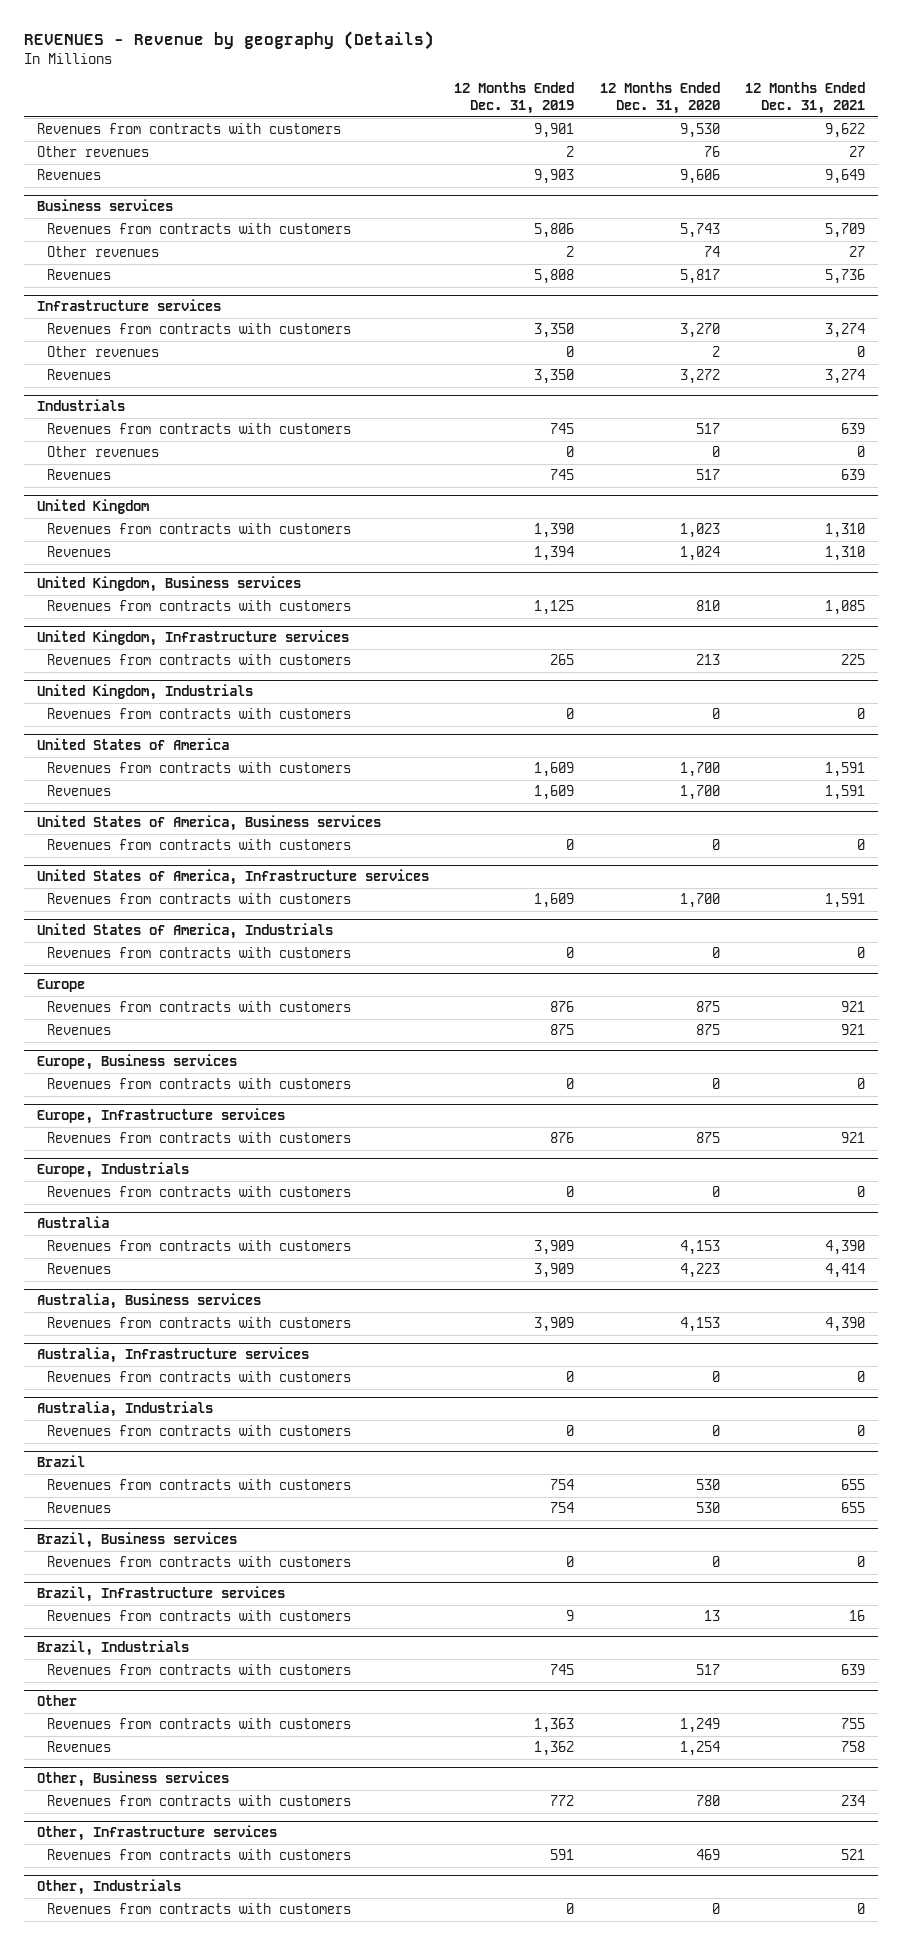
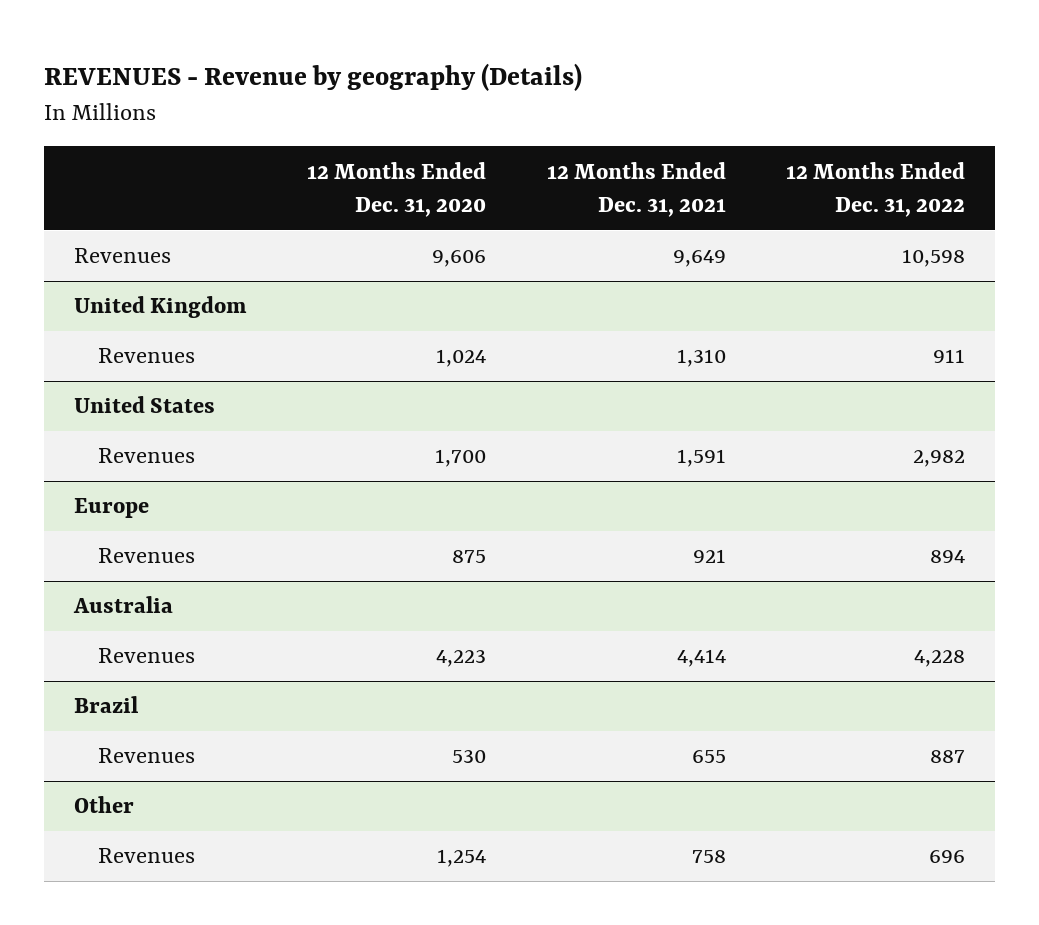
[454,82,575,114] 12 Months Ended Dec. 31, 2019 -> none
none -> [785,161,965,217] 12 Months Ended Dec. 31, 2022
[36,123,341,135] Revenues from contracts with customers -> none
[36,146,149,158] Other revenues -> none
[36,199,173,212] Business services -> none
[46,223,351,235] Revenues from contracts with customers -> none
[46,246,159,258] Other revenues -> none
[46,269,111,281] Revenues -> none
[36,299,221,312] Infrastructure services -> none
[46,323,351,335] Revenues from contracts with customers -> none
[46,346,159,358] Other revenues -> none
[46,369,111,381] Revenues -> none
[36,399,125,412] Industrials -> none
[46,423,351,435] Revenues from contracts with customers -> none
[46,446,159,458] Other revenues -> none
[46,469,111,481] Revenues -> none
[46,523,351,535] Revenues from contracts with customers -> none
[36,576,301,593] United Kingdom, Business services -> none
[46,600,351,612] Revenues from contracts with customers -> none
[36,630,349,647] United Kingdom, Infrastructure services -> none
[46,654,351,666] Revenues from contracts with customers -> none
[36,684,253,701] United Kingdom, Industrials -> none
[46,708,351,720] Revenues from contracts with customers -> none
[46,762,351,774] Revenues from contracts with customers -> none
[36,738,229,751] United States of America -> [74,396,216,414] United States
[36,815,381,832] United States of America, Business services -> none
[46,839,351,851] Revenues from contracts with customers -> none
[36,869,429,886] United States of America, Infrastructure services -> none
[46,893,351,905] Revenues from contracts with customers -> none
[36,923,333,940] United States of America, Industrials -> none
[46,947,351,959] Revenues from contracts with customers -> none
[46,1001,351,1013] Revenues from contracts with customers -> none
[36,1054,237,1071] Europe, Business services -> none
[46,1078,351,1090] Revenues from contracts with customers -> none
[36,1108,285,1125] Europe, Infrastructure services -> none
[46,1132,351,1144] Revenues from contracts with customers -> none
[36,1162,189,1179] Europe, Industrials -> none
[46,1186,351,1198] Revenues from contracts with customers -> none
[46,1240,351,1252] Revenues from contracts with customers -> none
[36,1293,261,1310] Australia, Business services -> none
[46,1317,351,1329] Revenues from contracts with customers -> none
[36,1347,309,1364] Australia, Infrastructure services -> none
[46,1371,351,1383] Revenues from contracts with customers -> none
[36,1401,213,1418] Australia, Industrials -> none
[46,1425,351,1437] Revenues from contracts with customers -> none
[46,1479,351,1491] Revenues from contracts with customers -> none
[36,1532,237,1549] Brazil, Business services -> none
[46,1556,351,1568] Revenues from contracts with customers -> none
[36,1586,285,1603] Brazil, Infrastructure services -> none
[46,1610,351,1622] Revenues from contracts with customers -> none
[36,1640,189,1657] Brazil, Industrials -> none
[46,1664,351,1676] Revenues from contracts with customers -> none
[46,1718,351,1730] Revenues from contracts with customers -> none
[36,1771,229,1788] Other, Business services -> none
[46,1795,351,1807] Revenues from contracts with customers -> none
[36,1825,277,1842] Other, Infrastructure services -> none
[46,1849,351,1861] Revenues from contracts with customers -> none
[36,1879,181,1896] Other, Industrials -> none
[46,1903,351,1915] Revenues from contracts with customers -> none

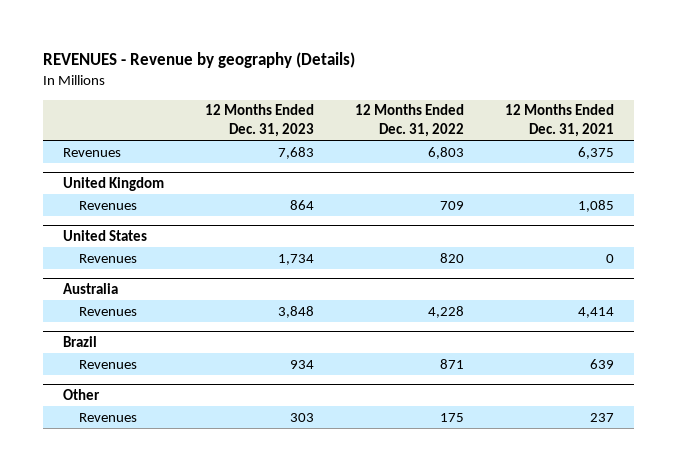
[307,161,487,217] 12 Months Ended Dec. 31, 2020 -> none
none -> [204,104,314,137] 12 Months Ended Dec. 31, 2023
[672,250,726,268] 9,649 -> [577,146,614,159] 6,375
[901,249,965,268] 10,598 -> [427,146,464,159] 6,803
[676,349,726,368] 1,310 -> [577,199,614,212] 1,085
[932,349,965,364] 911 -> [439,200,464,210] 709
[74,498,150,519] Europe -> none
[98,548,196,564] Revenues -> none
[676,449,726,468] 1,591 -> [605,253,614,263] 0
[912,450,965,468] 2,982 -> [439,252,464,263] 820
[691,750,726,764] 655 -> [589,358,614,369] 639
[929,750,965,764] 887 -> [439,358,464,369] 871
[691,850,726,864] 758 -> [589,412,614,422] 237
[928,850,965,864] 696 -> [439,412,464,422] 175

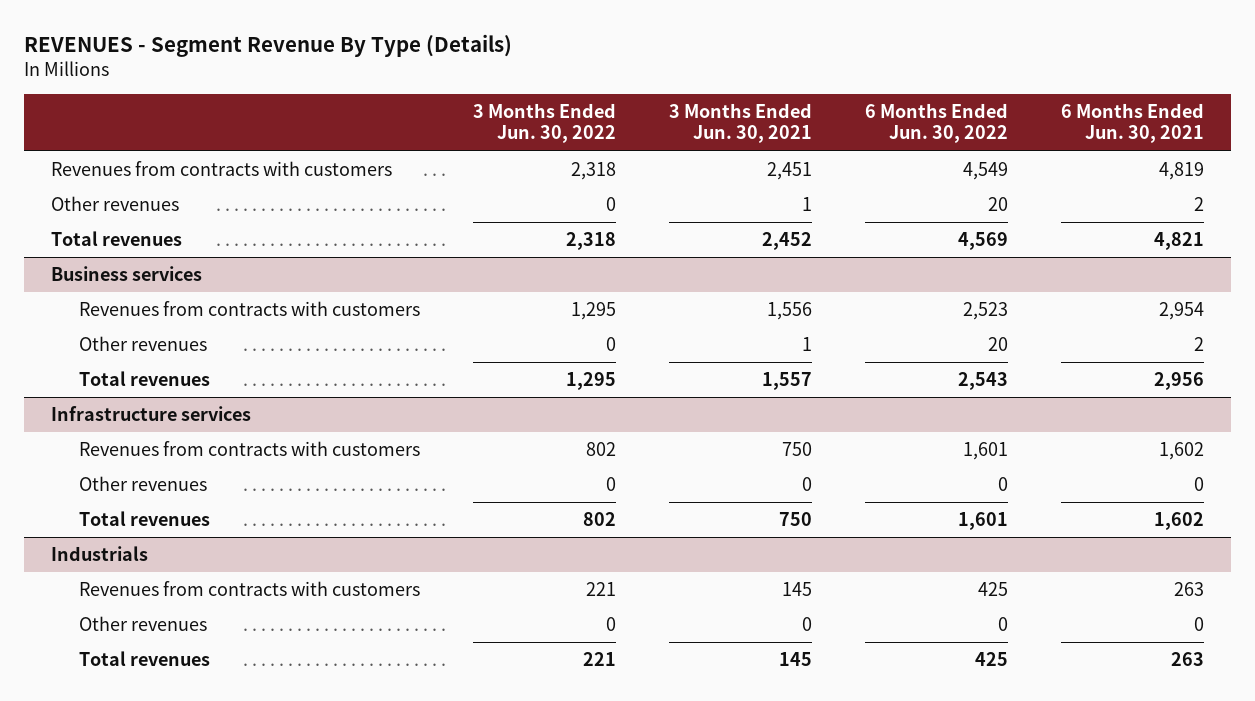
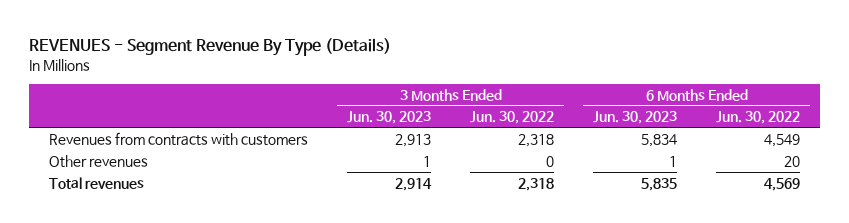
[668,102,812,144] 3 Months Ended Jun. 30, 2021 -> none
[1060,102,1204,144] 6 Months Ended Jun. 30, 2021 -> none
none -> [347,111,432,125] Jun. 30, 2023
none -> [593,111,678,125] Jun. 30, 2023
[50,266,202,282] Business services -> none
[78,301,420,317] Revenues from contracts with customers -> none
[78,336,207,352] Other revenues -> none
[78,371,210,387] Total revenues -> none
[50,406,251,422] Infrastructure services -> none
[78,441,420,457] Revenues from contracts with customers -> none
[78,476,207,492] Other revenues -> none
[78,511,210,527] Total revenues -> none
[50,546,148,562] Industrials -> none
[78,581,420,597] Revenues from contracts with customers -> none
[78,616,207,632] Other revenues -> none
[78,651,210,667] Total revenues -> none

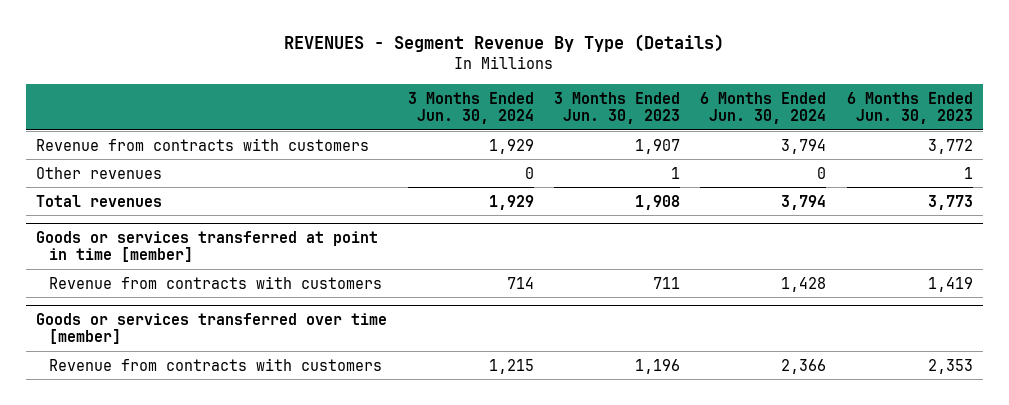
[470,111,555,125] Jun. 30, 2022 -> none
[716,111,801,125] Jun. 30, 2022 -> none
none -> [407,91,534,124] 3 Months Ended Jun. 30, 2024
none -> [700,91,827,124] 6 Months Ended Jun. 30, 2024
[48,131,308,146] Revenues from contracts with customers -> [36,137,370,151] Revenue from contracts with customers
[395,133,432,147] 2,913 -> [634,138,680,154] 1,907
[641,133,678,147] 5,834 -> [927,138,973,154] 3,772
[395,177,433,191] 2,914 -> [634,194,680,210] 1,908
[641,177,678,191] 5,835 -> [927,194,973,210] 3,773
none -> [36,231,379,263] Goods or services transferred at point in time [member]
none -> [49,275,383,289] Revenue from contracts with customers
none -> [36,313,388,345] Goods or services transferred over time [member]
none -> [49,357,383,371] Revenue from contracts with customers

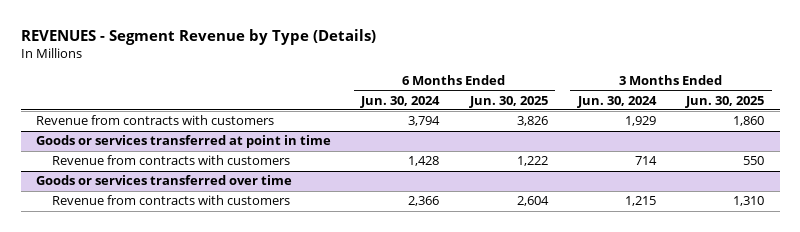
[284,34,725,53] REVENUES - Segment Revenue By Type (Details) -> [20,28,376,45] REVENUES - Segment Revenue by Type (Details)
[553,91,680,124] 3 Months Ended Jun. 30, 2023 -> none
[846,91,973,124] 6 Months Ended Jun. 30, 2023 -> none
none -> [468,95,548,108] Jun. 30, 2025
none -> [685,95,765,108] Jun. 30, 2025
[36,166,163,179] Other revenues -> none
[36,194,163,207] Total revenues -> none
[36,231,379,263] Goods or services transferred at point in time [member] -> [35,135,331,149] Goods or services transferred at point in time
[36,313,388,345] Goods or services transferred over time [member] -> [35,175,292,186] Goods or services transferred over time

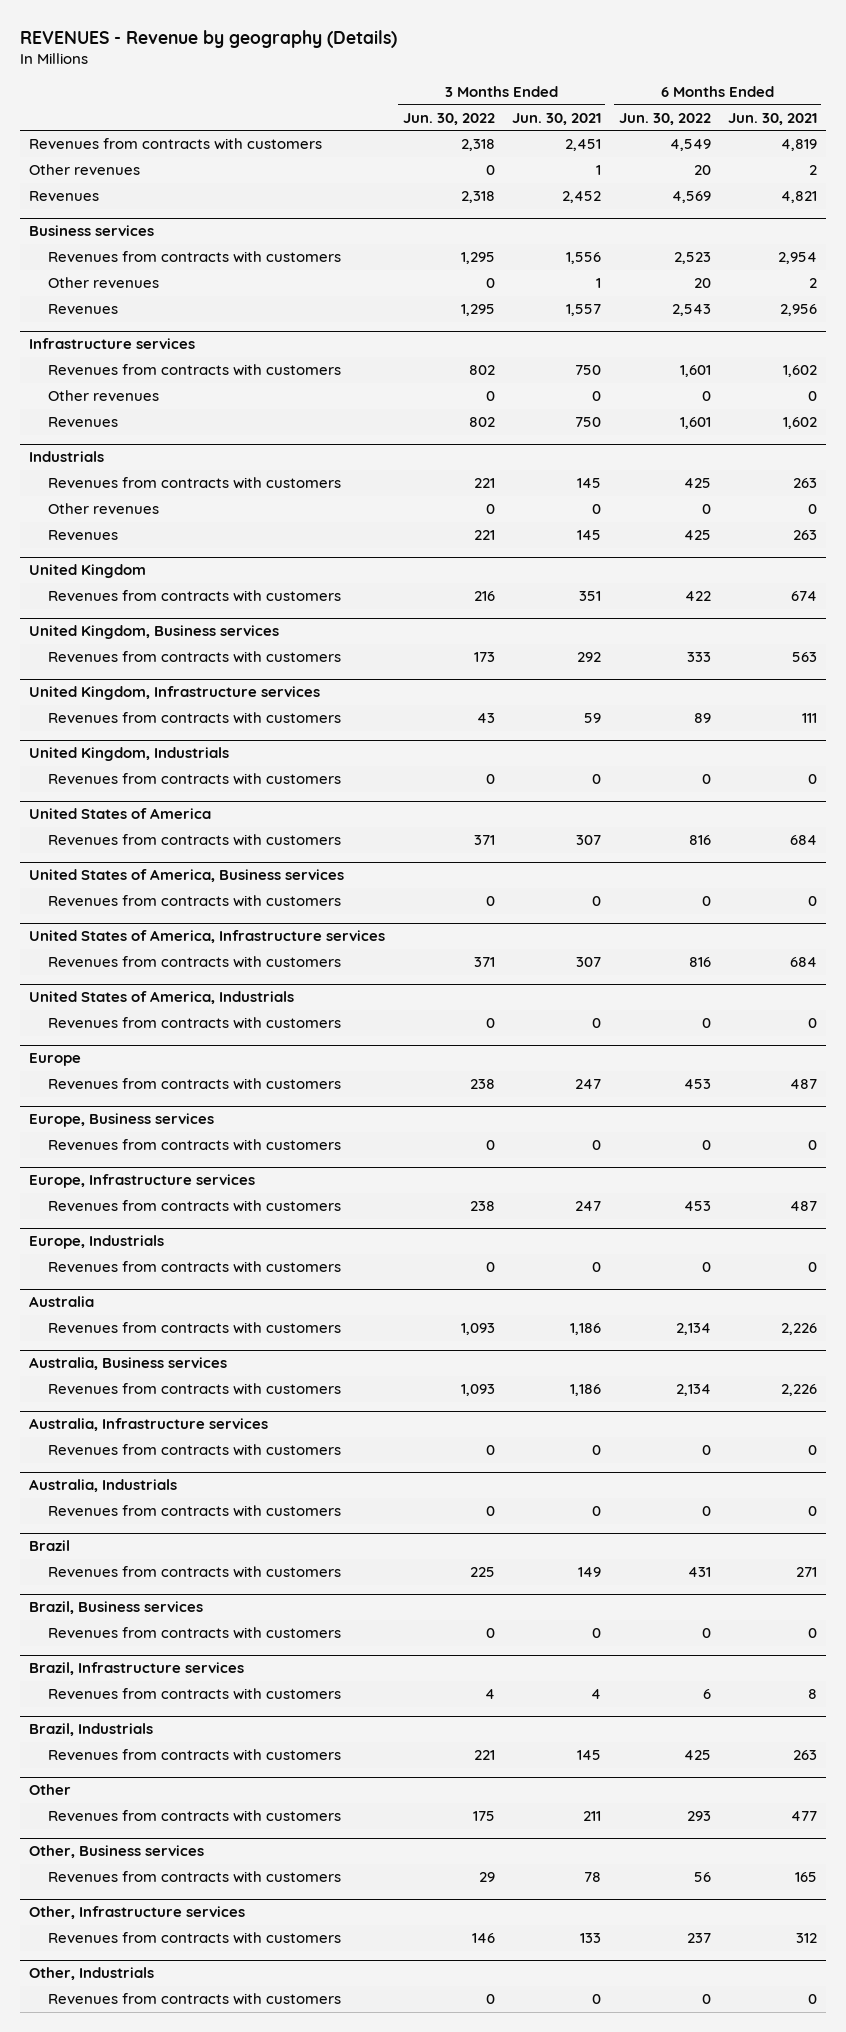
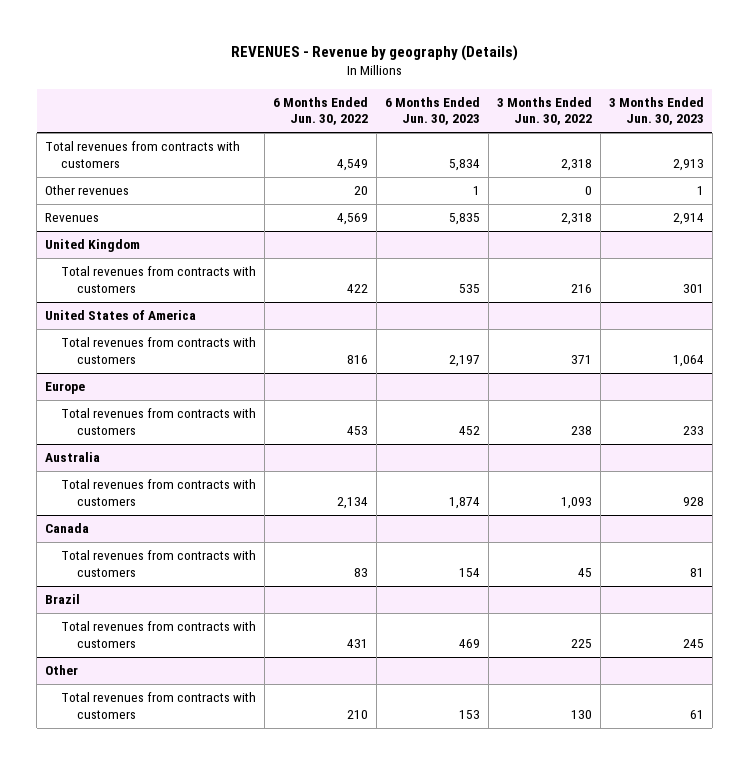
[512,112,602,125] Jun. 30, 2021 -> none
[727,112,817,125] Jun. 30, 2021 -> none
none -> [385,96,481,126] 6 Months Ended Jun. 30, 2023
none -> [608,96,704,126] 3 Months Ended Jun. 30, 2023
[29,138,323,151] Revenues from contracts with customers -> [45,141,241,168] Total revenues from contracts with customers
[29,225,155,237] Business services -> none
[47,251,341,264] Revenues from contracts with customers -> none
[47,277,159,289] Other revenues -> none
[47,304,118,315] Revenues -> none
[29,338,196,350] Infrastructure services -> none
[47,364,341,377] Revenues from contracts with customers -> none
[47,390,159,402] Other revenues -> none
[47,417,118,428] Revenues -> none
[29,451,105,463] Industrials -> none
[47,477,341,490] Revenues from contracts with customers -> none
[47,503,159,515] Other revenues -> none
[47,530,118,541] Revenues -> none
[29,625,280,640] United Kingdom, Business services -> none
[47,651,341,664] Revenues from contracts with customers -> none
[29,686,321,701] United Kingdom, Infrastructure services -> none
[47,712,341,725] Revenues from contracts with customers -> none
[29,747,230,762] United Kingdom, Industrials -> none
[47,773,341,786] Revenues from contracts with customers -> none
[47,590,341,603] Revenues from contracts with customers -> [61,266,257,293] Total revenues from contracts with customers
[29,869,345,883] United States of America, Business services -> none
[47,895,341,908] Revenues from contracts with customers -> none
[29,930,386,944] United States of America, Infrastructure services -> none
[47,956,341,969] Revenues from contracts with customers -> none
[29,991,295,1005] United States of America, Industrials -> none
[47,1017,341,1030] Revenues from contracts with customers -> none
[47,834,341,847] Revenues from contracts with customers -> [61,337,257,364] Total revenues from contracts with customers
[29,1113,215,1128] Europe, Business services -> none
[47,1139,341,1152] Revenues from contracts with customers -> none
[29,1174,256,1189] Europe, Infrastructure services -> none
[47,1200,341,1213] Revenues from contracts with customers -> none
[29,1235,165,1250] Europe, Industrials -> none
[47,1261,341,1274] Revenues from contracts with customers -> none
[47,1078,341,1091] Revenues from contracts with customers -> [61,408,257,435] Total revenues from contracts with customers
[29,1357,228,1371] Australia, Business services -> none
[29,1418,269,1432] Australia, Infrastructure services -> none
[47,1444,341,1457] Revenues from contracts with customers -> none
[29,1479,178,1493] Australia, Industrials -> none
[47,1505,341,1518] Revenues from contracts with customers -> none
[47,1322,341,1335] Revenues from contracts with customers -> [61,479,257,506] Total revenues from contracts with customers
none -> [45,523,90,534] Canada
[47,1383,341,1396] Revenues from contracts with customers -> [61,550,257,577] Total revenues from contracts with customers
[460,1384,495,1397] 1,093 -> [577,567,592,577] 45
[675,1384,711,1397] 2,134 -> [354,567,369,577] 83
[29,1601,204,1615] Brazil, Business services -> none
[47,1627,341,1640] Revenues from contracts with customers -> none
[29,1662,245,1676] Brazil, Infrastructure services -> none
[47,1688,341,1701] Revenues from contracts with customers -> none
[29,1723,154,1737] Brazil, Industrials -> none
[47,1749,341,1762] Revenues from contracts with customers -> none
[47,1566,341,1579] Revenues from contracts with customers -> [61,621,257,648] Total revenues from contracts with customers
[29,1845,205,1859] Other, Business services -> none
[47,1871,341,1884] Revenues from contracts with customers -> none
[29,1906,246,1920] Other, Infrastructure services -> none
[47,1932,341,1945] Revenues from contracts with customers -> none
[29,1967,155,1981] Other, Industrials -> none
[47,1993,341,2006] Revenues from contracts with customers -> none
[47,1810,341,1823] Revenues from contracts with customers -> [61,692,257,719] Total revenues from contracts with customers
[472,1811,495,1822] 175 -> [570,709,592,719] 130
[686,1811,711,1822] 293 -> [347,709,369,719] 210

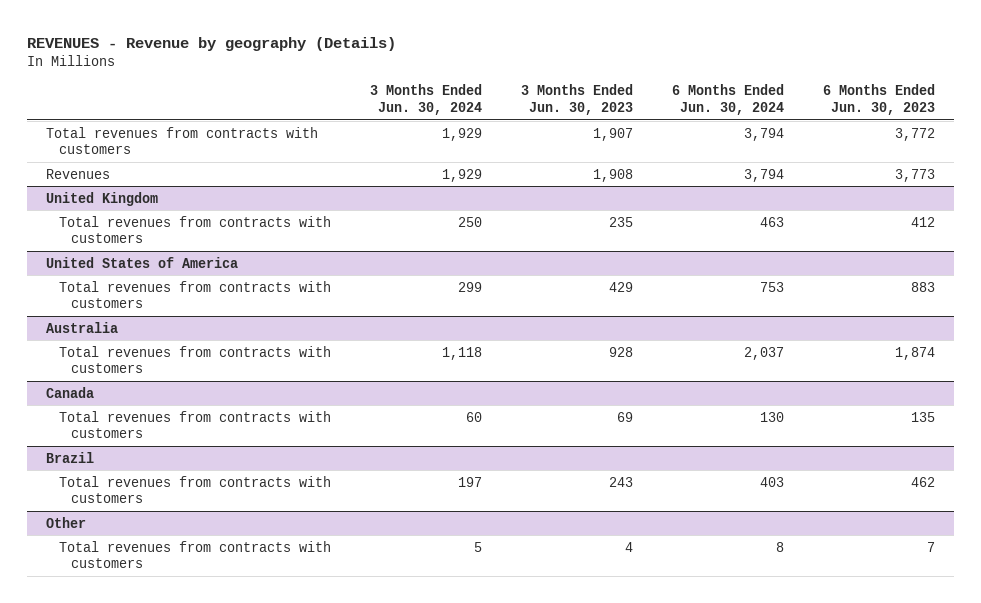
[273,96,369,126] 6 Months Ended Jun. 30, 2022 -> none
[496,96,592,126] 3 Months Ended Jun. 30, 2022 -> none
none -> [369,84,482,115] 3 Months Ended Jun. 30, 2024
none -> [671,84,784,115] 6 Months Ended Jun. 30, 2024
[45,185,130,196] Other revenues -> none
[449,158,481,171] 5,834 -> [894,127,935,141] 3,772
[672,158,704,171] 2,913 -> [592,127,633,141] 1,907
[449,213,481,226] 5,835 -> [894,168,935,182] 3,773
[672,213,704,226] 2,914 -> [592,168,633,182] 1,908
[459,283,481,293] 535 -> [910,216,935,227] 412
[682,283,704,293] 301 -> [608,216,633,227] 235
[45,382,86,395] Europe -> none
[61,408,257,435] Total revenues from contracts with customers -> none
[449,354,481,367] 2,197 -> [910,281,935,292] 883
[672,354,704,367] 1,064 -> [608,281,633,292] 429
[459,567,481,577] 154 -> [910,411,935,422] 135
[689,567,704,577] 81 -> [616,411,633,422] 69
[459,638,481,648] 469 -> [910,476,935,487] 462
[682,638,704,648] 245 -> [608,476,633,487] 243
[459,709,481,719] 153 -> [926,541,935,552] 7
[689,709,704,719] 61 -> [624,541,633,552] 4

